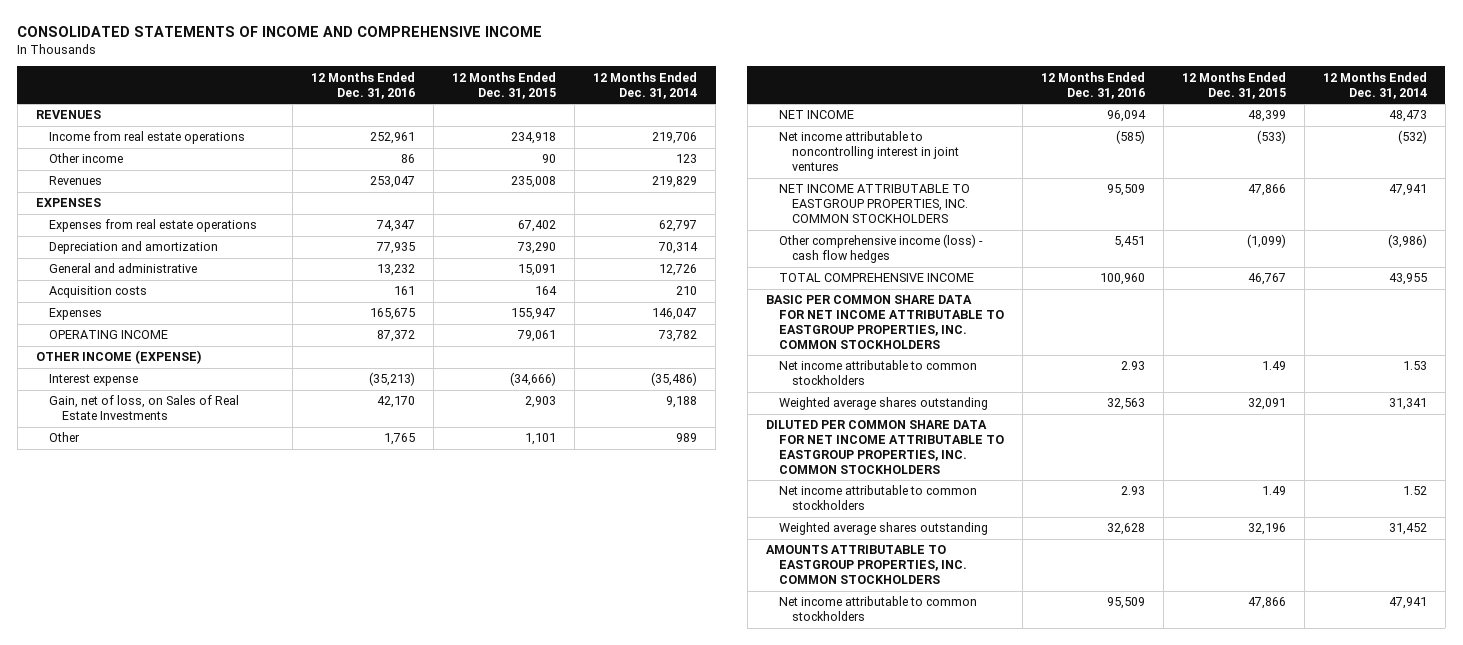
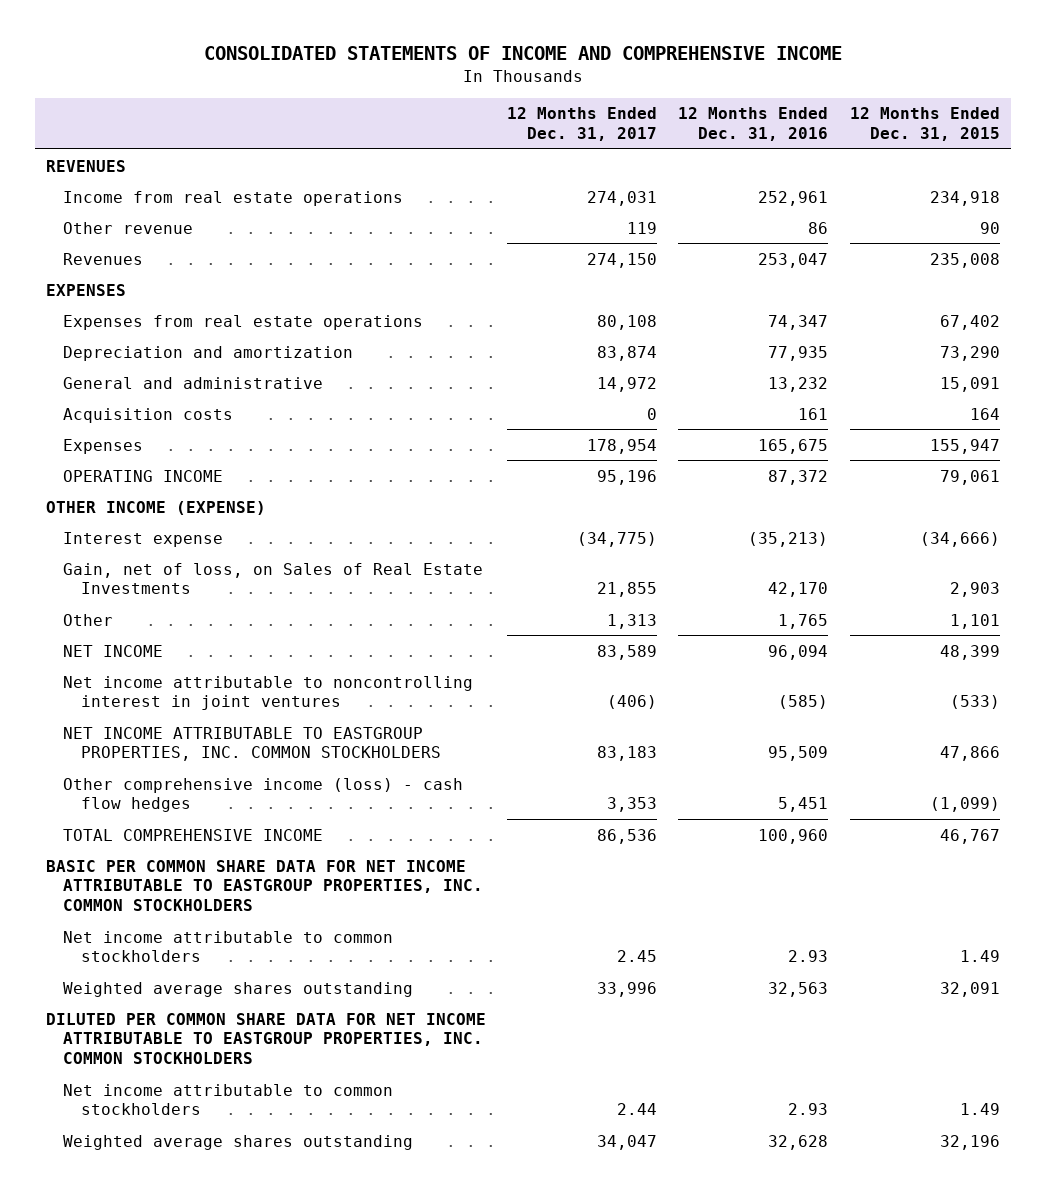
[593,71,698,99] 12 Months Ended Dec. 31, 2014 -> none
none -> [507,107,658,142] 12 Months Ended Dec. 31, 2017
[49,153,124,164] Other income -> [63,221,194,234] Other revenue
[765,545,967,585] AMOUNTS ATTRIBUTABLE TO EASTGROUP PROPERTIES, INC. COMMON STOCKHOLDERS -> none
[778,596,977,622] Net income attributable to common stockholders -> none

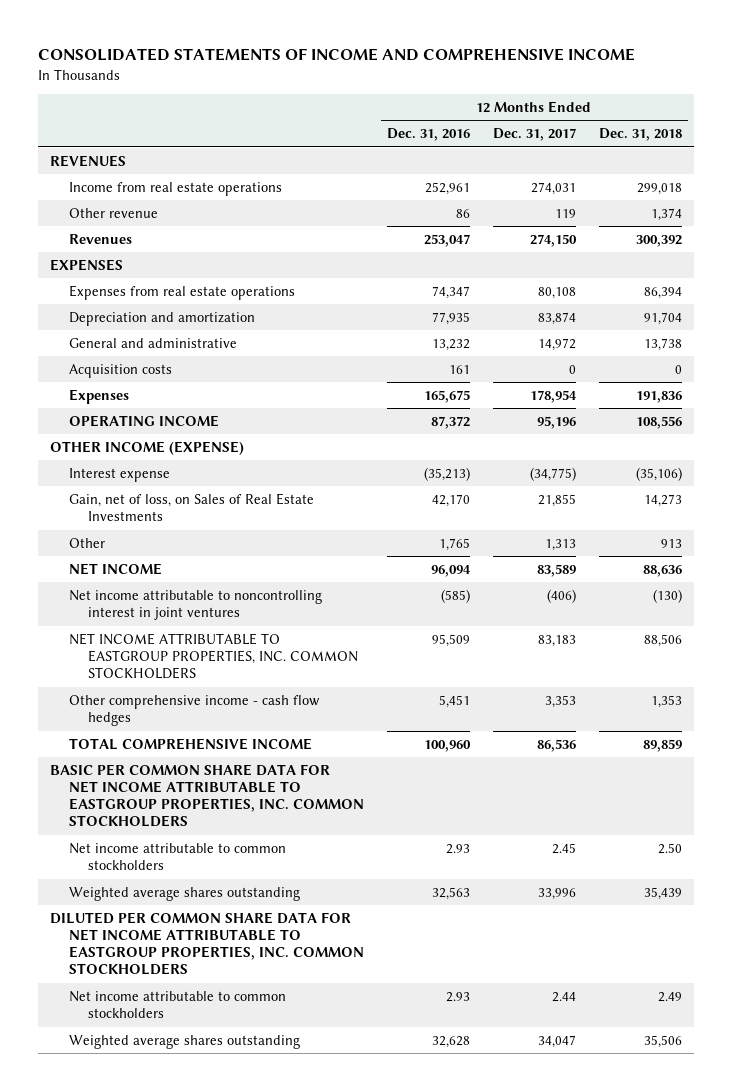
[849,107,1000,142] 12 Months Ended Dec. 31, 2015 -> none
none -> [598,128,682,142] Dec. 31, 2018
[63,777,464,813] Other comprehensive income (loss) - cash flow hedges -> [68,694,320,726] Other comprehensive income - cash flow hedges

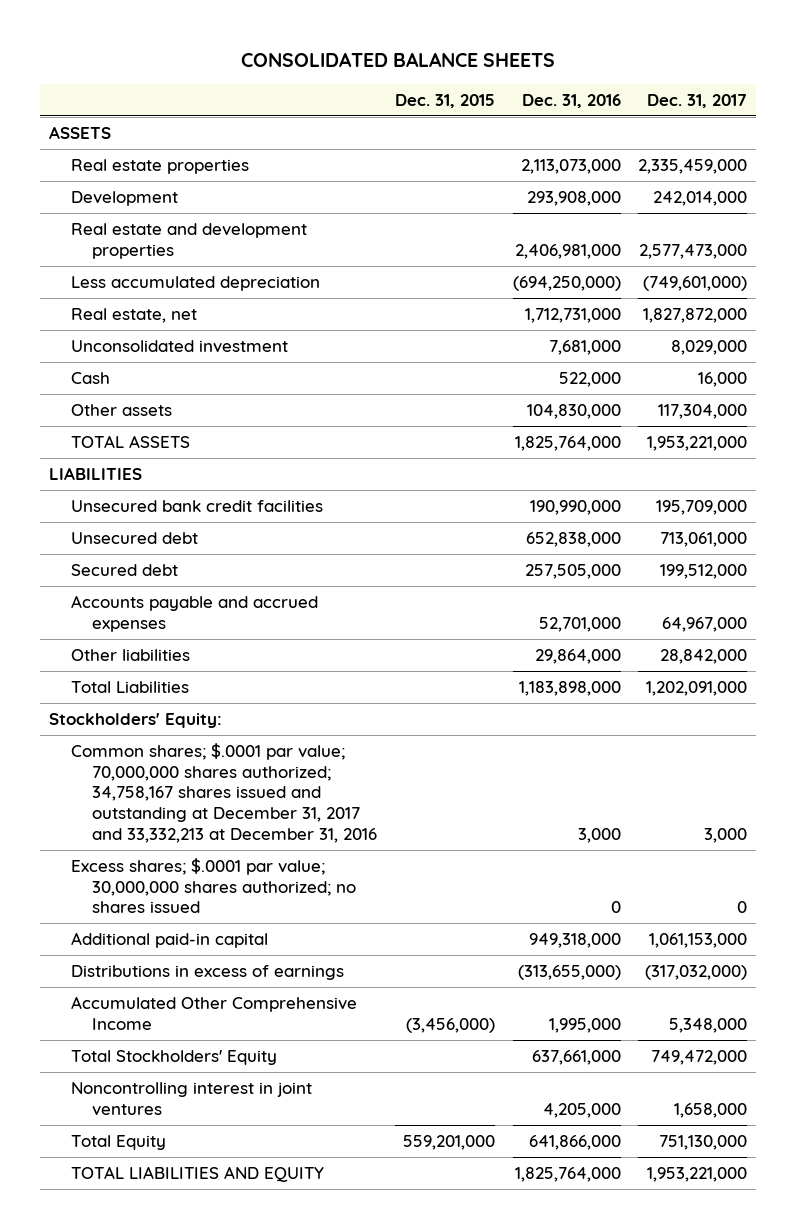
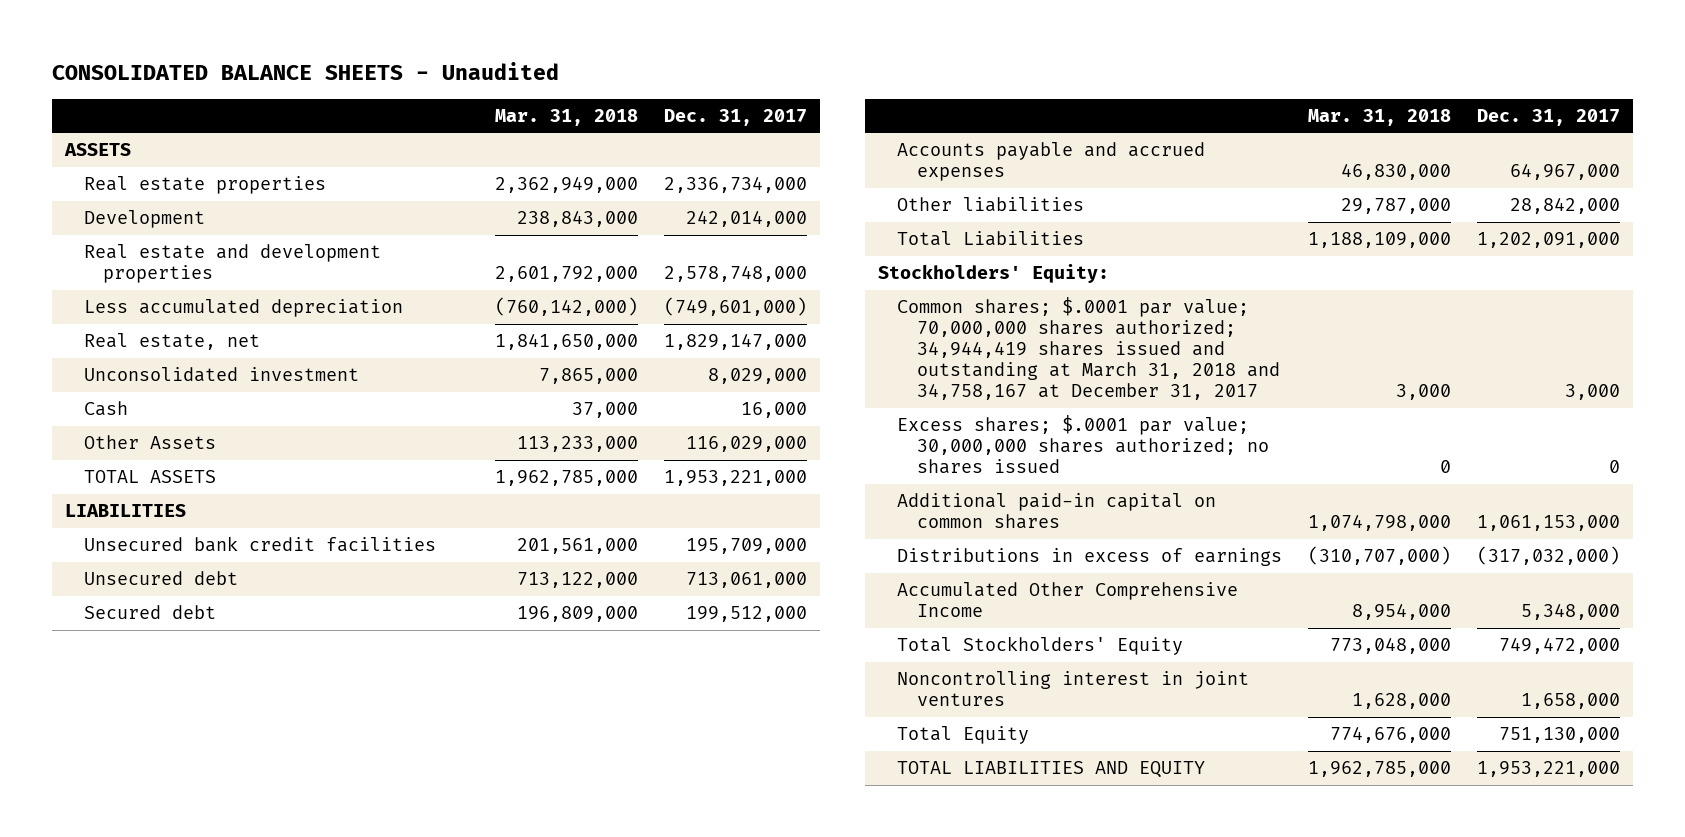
[241,51,556,67] CONSOLIDATED BALANCE SHEETS -> [52,62,560,81] CONSOLIDATED BALANCE SHEETS - Unaudited
[394,93,495,108] Dec. 31, 2015 -> none
[521,93,621,108] Dec. 31, 2016 -> none
none -> [495,108,639,126] Mar. 31, 2018
[638,159,748,175] 2,335,459,000 -> [663,177,807,194] 2,336,734,000
[639,243,748,259] 2,577,473,000 -> [663,266,807,283] 2,578,748,000
[643,308,748,324] 1,827,872,000 -> [663,334,807,351] 1,829,147,000
[70,404,172,417] Other assets -> [84,435,217,450] Other Assets
[658,404,748,420] 117,304,000 -> [685,436,807,453] 116,029,000
[70,743,377,843] Common shares; $.0001 par value; 70,000,000 shares authorized; 34,758,167 shares issued and outstanding at December 31, 2017 and 33,332,213 at December 31, 2016 -> [897,297,1280,401] Common shares; $.0001 par value; 70,000,000 shares authorized; 34,944,419 shares issued and outstanding at March 31, 2018 and 34,758,167 at December 31, 2017
[70,932,268,949] Additional paid-in capital -> [897,493,1217,530] Additional paid-in capital on common shares

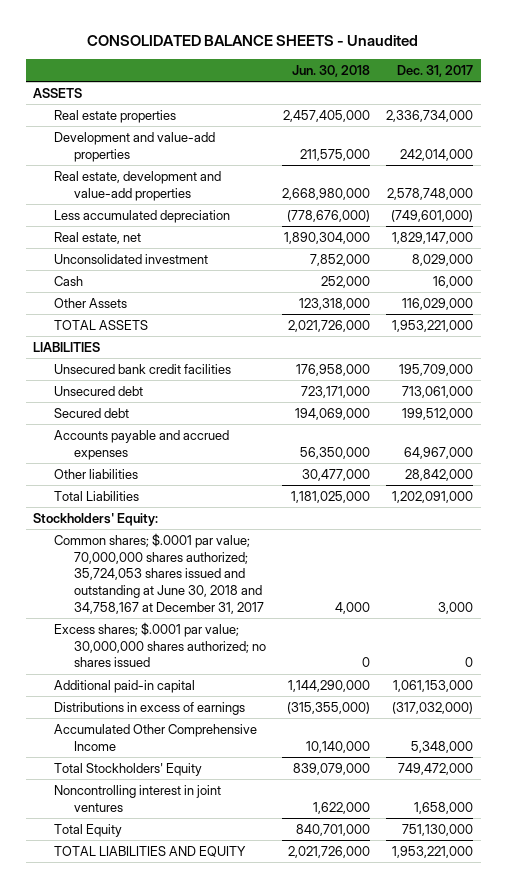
[495,108,639,126] Mar. 31, 2018 -> none
none -> [291,64,370,77] Jun. 30, 2018
[84,210,206,229] Development -> [53,131,215,162] Development and value-add properties
[84,244,382,284] Real estate and development properties -> [53,170,221,201] Real estate, development and value-add properties
[897,297,1280,401] Common shares; $.0001 par value; 70,000,000 shares authorized; 34,944,419 shares issued and outstanding at March 31, 2018 and 34,758,167 at December 31, 2017 -> [53,532,265,614] Common shares; $.0001 par value; 70,000,000 shares authorized; 35,724,053 shares issued and outstanding at June 30, 2018 and 34,758,167 at December 31, 2017
[897,493,1217,530] Additional paid-in capital on common shares -> [53,679,195,693] Additional paid-in capital

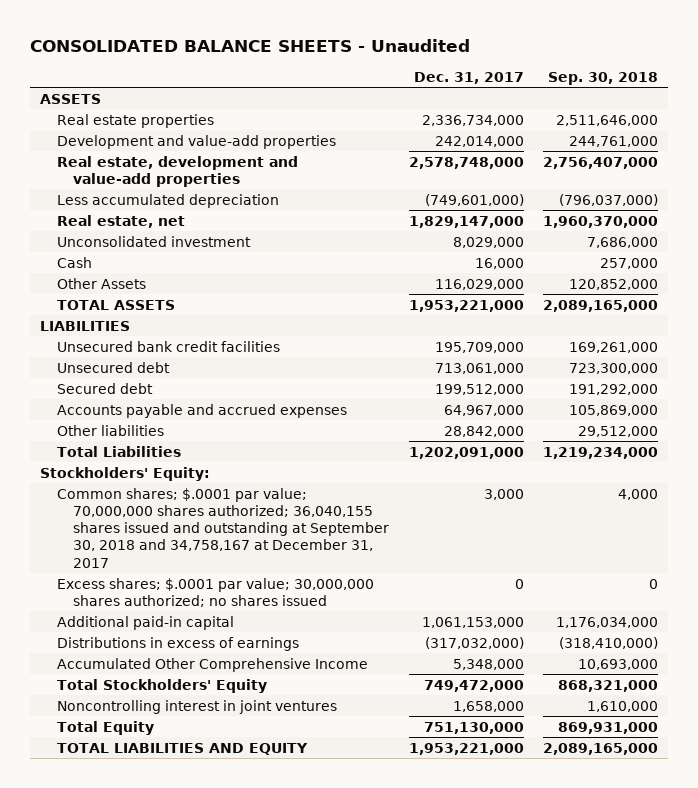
[291,64,370,77] Jun. 30, 2018 -> none
none -> [548,72,659,86] Sep. 30, 2018
[53,532,265,614] Common shares; $.0001 par value; 70,000,000 shares authorized; 35,724,053 shares issued and outstanding at June 30, 2018 and 34,758,167 at December 31, 2017 -> [56,487,389,568] Common shares; $.0001 par value; 70,000,000 shares authorized; 36,040,155 shares issued and outstanding at September 30, 2018 and 34,758,167 at December 31, 2017

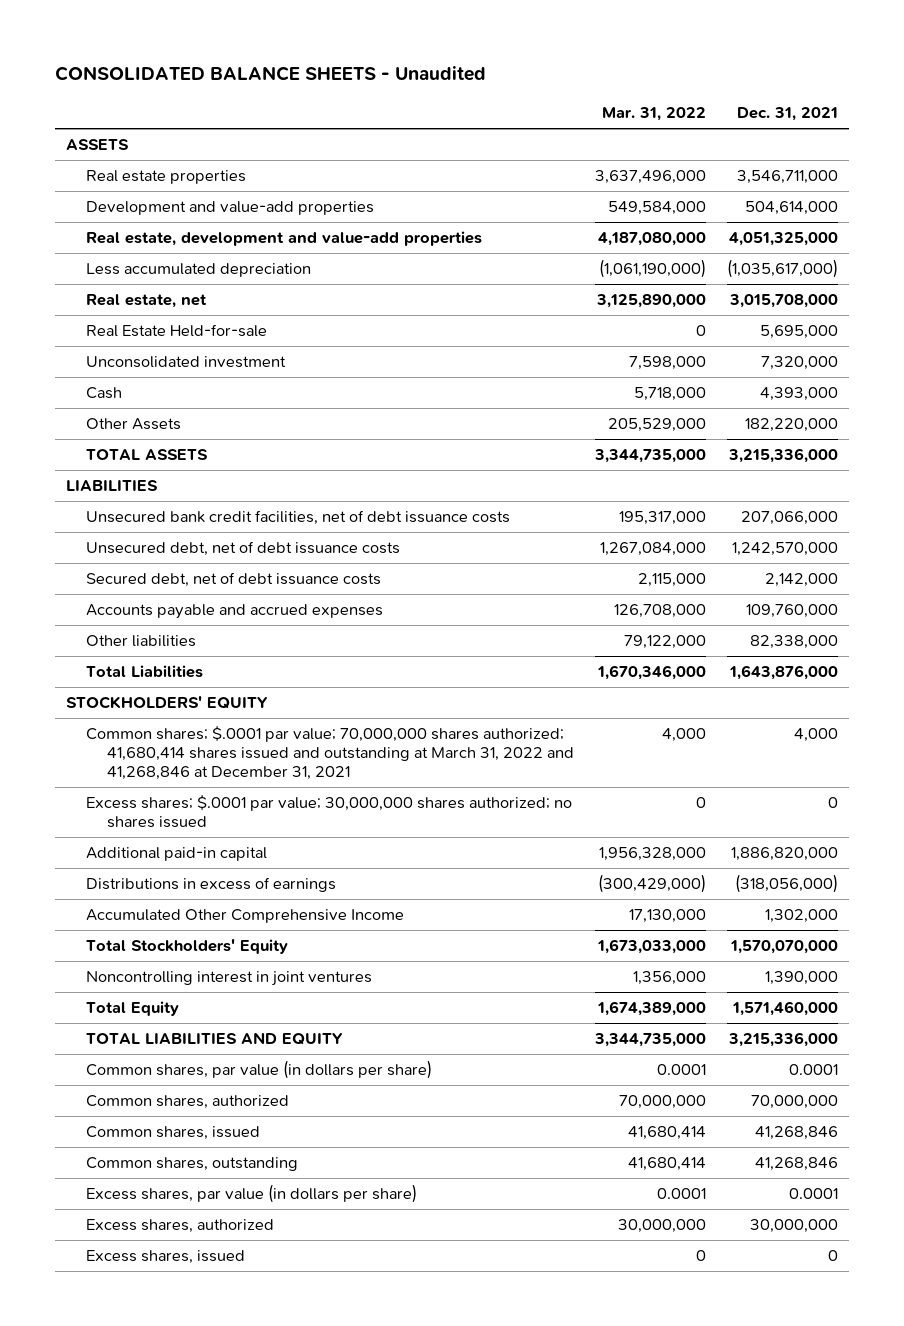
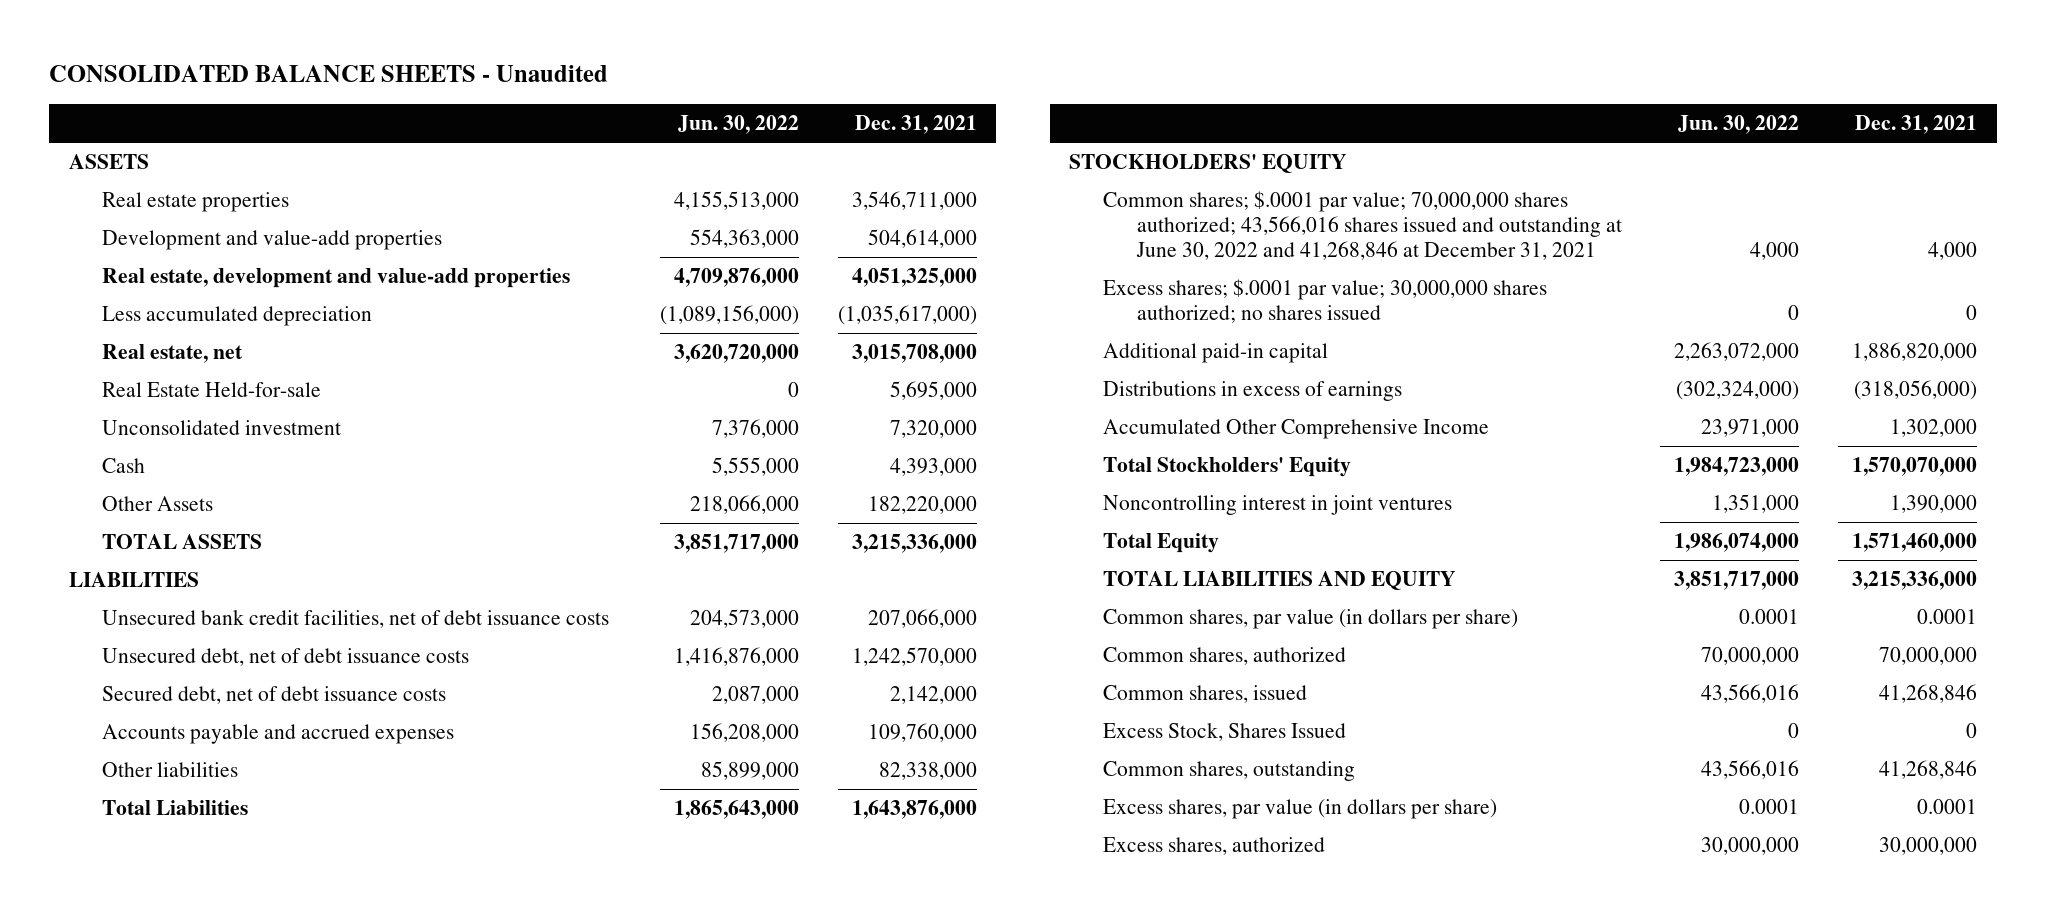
[601,106,706,121] Mar. 31, 2022 -> none
none -> [677,115,799,135] Jun. 30, 2022
[86,726,574,780] Common shares; $.0001 par value; 70,000,000 shares authorized; 41,680,414 shares issued and outstanding at March 31, 2022 and 41,268,846 at December 31, 2021 -> [1102,191,1622,261] Common shares; $.0001 par value; 70,000,000 shares authorized; 43,566,016 shares issued and outstanding at June 30, 2022 and 41,268,846 at December 31, 2021
none -> [1102,723,1346,742] Excess Stock, Shares Issued
[86,1250,246,1265] Excess shares, issued -> none

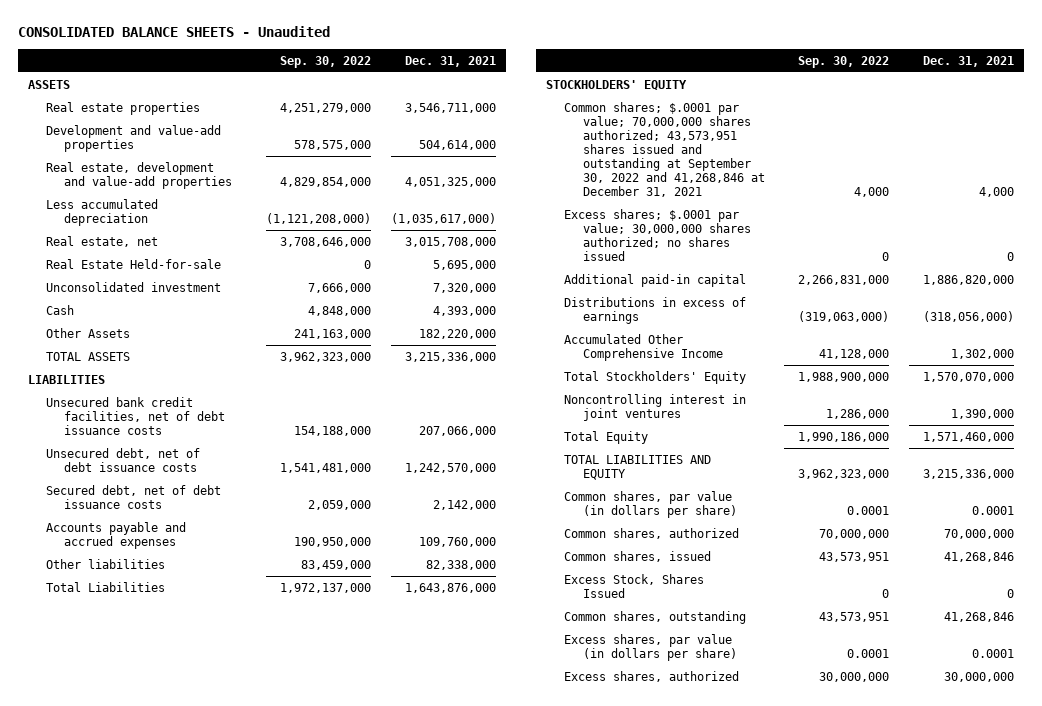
[677,115,799,135] Jun. 30, 2022 -> none
none -> [279,55,371,68] Sep. 30, 2022
[1102,191,1622,261] Common shares; $.0001 par value; 70,000,000 shares authorized; 43,566,016 shares issued and outstanding at June 30, 2022 and 41,268,846 at December 31, 2021 -> [564,101,765,197] Common shares; $.0001 par value; 70,000,000 shares authorized; 43,573,951 shares issued and outstanding at September 30, 2022 and 41,268,846 at December 31, 2021

